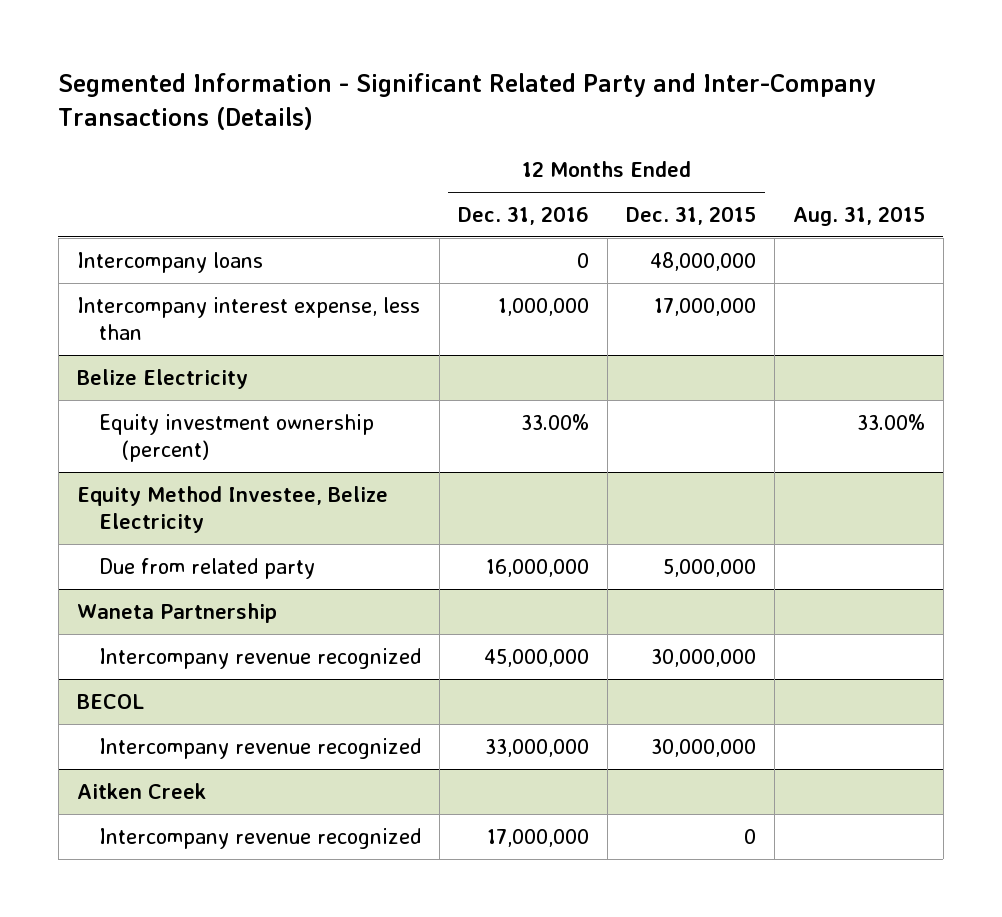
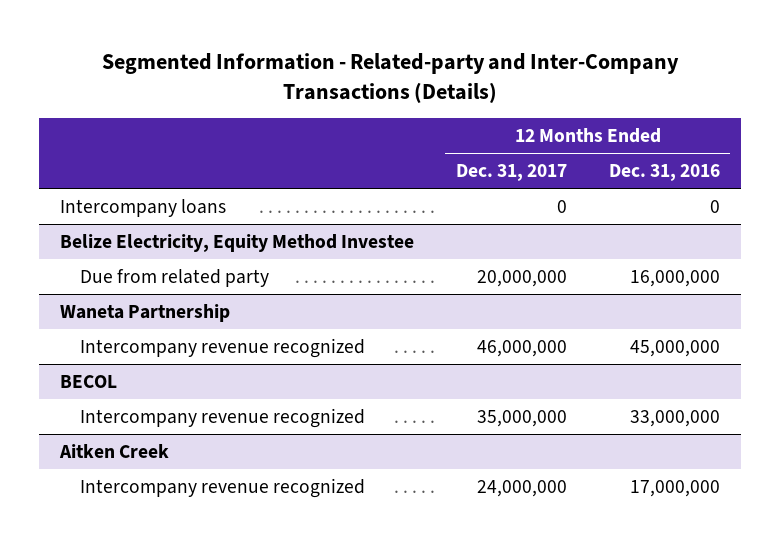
[58,73,877,130] Segmented Information - Significant Related Party and Inter-Company Transactions (Details) -> [101,52,679,103] Segmented Information - Related-party and Inter-Company Transactions (Details)
[625,206,756,226] Dec. 31, 2015 -> none
[792,206,925,227] Aug. 31, 2015 -> none
none -> [455,163,567,181] Dec. 31, 2017
[76,296,420,341] Intercompany interest expense, less than -> none
[76,368,248,389] Belize Electricity -> none
[98,413,374,463] Equity investment ownership (percent) -> none
[76,485,388,534] Equity Method Investee, Belize Electricity -> [59,233,414,252] Belize Electricity, Equity Method Investee

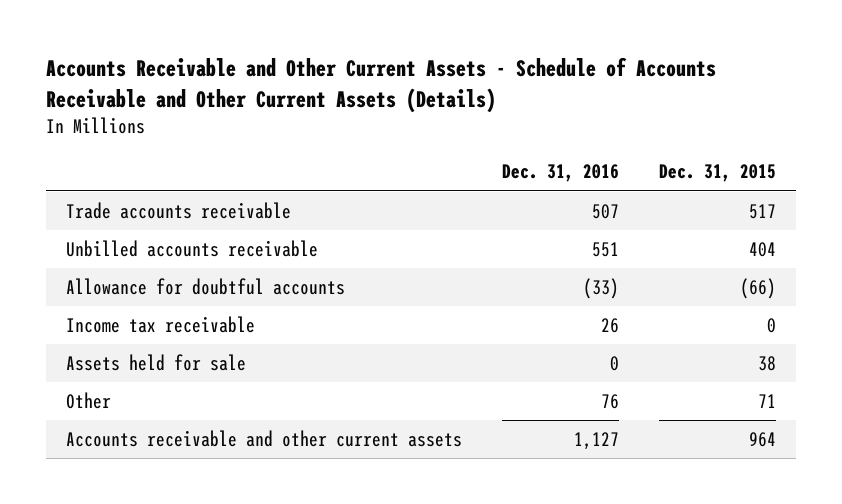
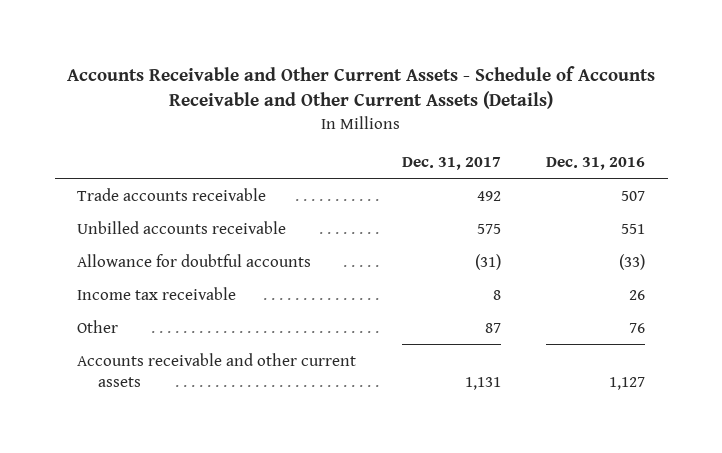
[658,164,776,183] Dec. 31, 2015 -> none
none -> [401,157,501,171] Dec. 31, 2017
[66,354,247,372] Assets held for sale -> none

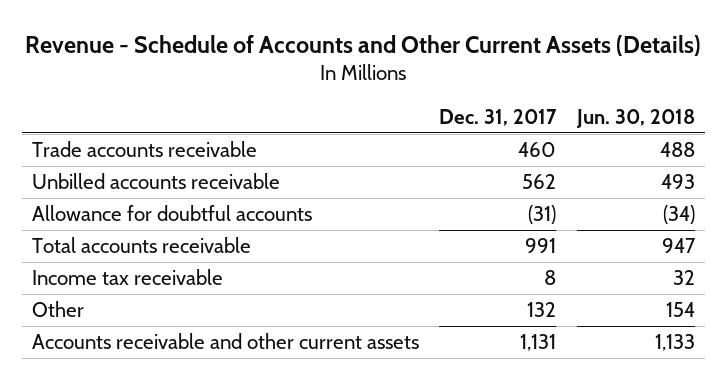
[67,65,656,110] Accounts Receivable and Other Current Assets - Schedule of Accounts Receivable and Other Current Assets (Details) -> [25,35,702,57] Revenue - Schedule of Accounts and Other Current Assets (Details)
[546,157,646,171] Dec. 31, 2016 -> none
none -> [575,108,695,128] Jun. 30, 2018
[476,190,501,201] 492 -> [518,142,557,158] 460
[476,223,501,234] 575 -> [522,174,557,190] 562
none -> [31,237,251,254] Total accounts receivable
[484,322,501,333] 87 -> [527,302,557,318] 132

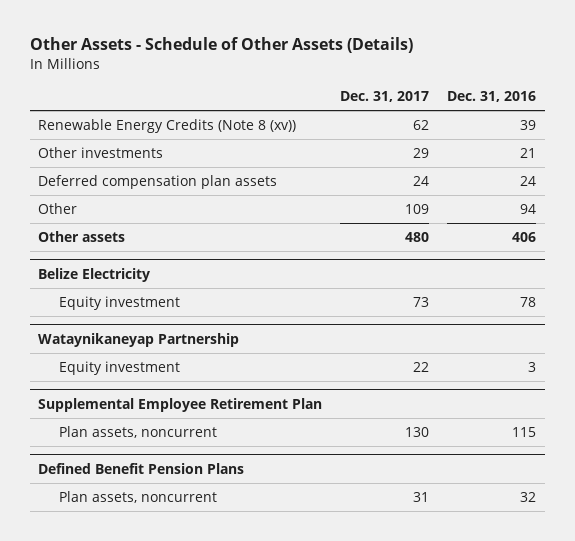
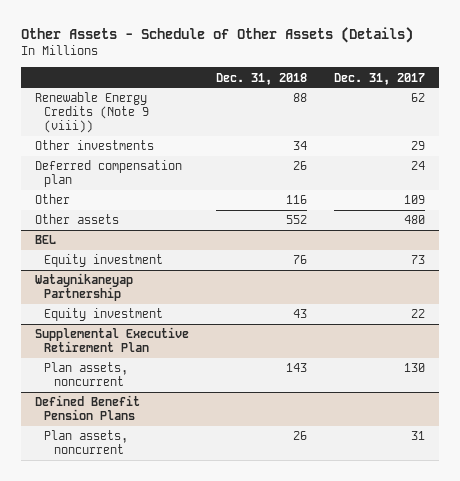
[447,90,537,102] Dec. 31, 2016 -> none
none -> [215,72,307,85] Dec. 31, 2018
[38,118,297,133] Renewable Energy Credits (Note 8 (xv)) -> [34,92,150,134] Renewable Energy Credits (Note 9 (viii))
[38,174,278,189] Deferred compensation plan assets -> [34,160,182,188] Deferred compensation plan
[38,267,151,282] Belize Electricity -> none
none -> [34,235,56,245] BEL
[38,397,323,412] Supplemental Employee Retirement Plan -> [34,327,189,353] Supplemental Executive Retirement Plan

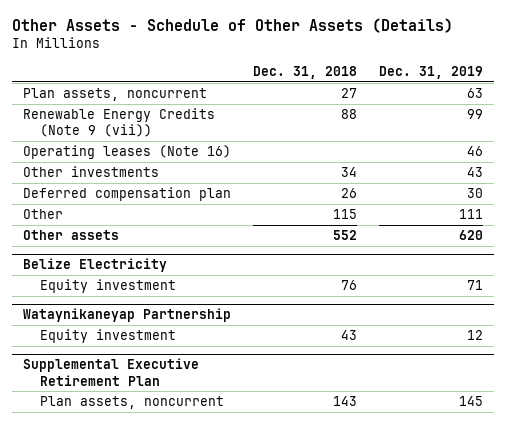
[334,72,426,85] Dec. 31, 2017 -> none
none -> [379,65,484,79] Dec. 31, 2019
none -> [22,88,207,102] Plan assets, noncurrent
[34,92,150,134] Renewable Energy Credits (Note 9 (viii)) -> [22,108,215,138] Renewable Energy Credits (Note 9 (vii))
none -> [22,145,231,160] Operating leases (Note 16)
[285,195,307,205] 116 -> [332,209,357,220] 115
[34,235,56,245] BEL -> [22,258,167,273] Belize Electricity
[34,395,140,421] Defined Benefit Pension Plans -> none
[44,430,129,455] Plan assets, noncurrent -> none

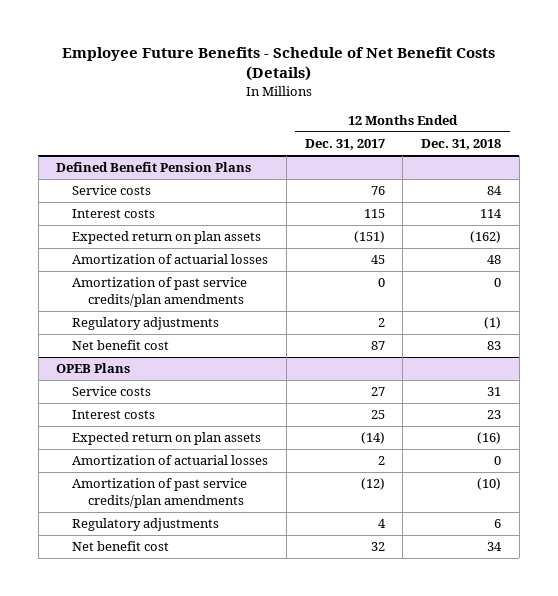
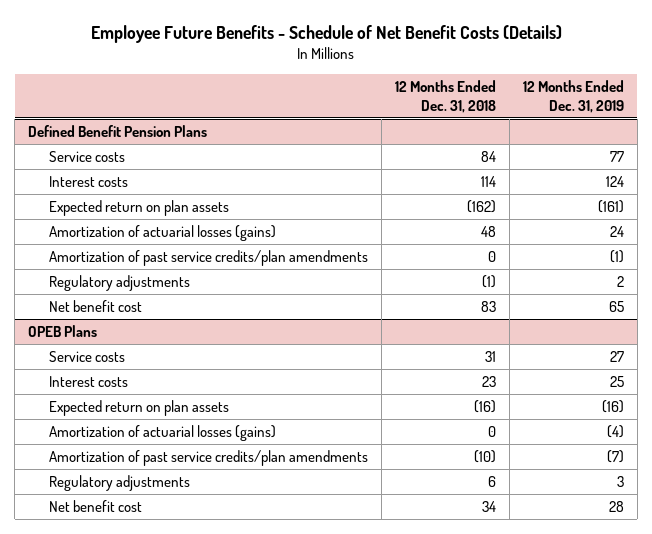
[304,139,385,151] Dec. 31, 2017 -> none
none -> [522,80,624,114] 12 Months Ended Dec. 31, 2019
[72,254,269,265] Amortization of actuarial losses -> [49,224,277,241] Amortization of actuarial losses (gains)
[72,455,269,466] Amortization of actuarial losses -> [49,424,277,441] Amortization of actuarial losses (gains)

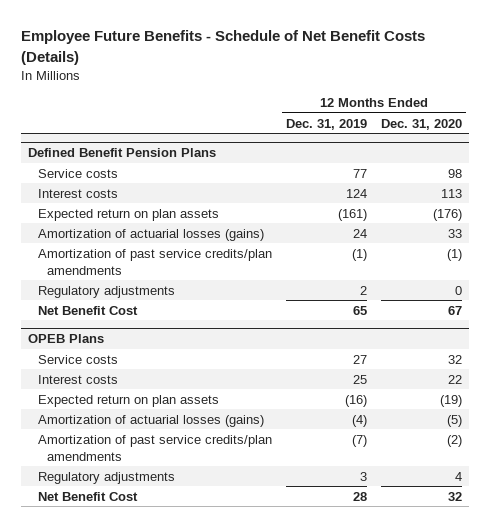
[394,80,496,114] 12 Months Ended Dec. 31, 2018 -> none
none -> [381,118,463,130] Dec. 31, 2020
[49,299,143,312] Net benefit cost -> [37,305,138,315] Net Benefit Cost
[49,499,143,512] Net benefit cost -> [37,491,138,501] Net Benefit Cost

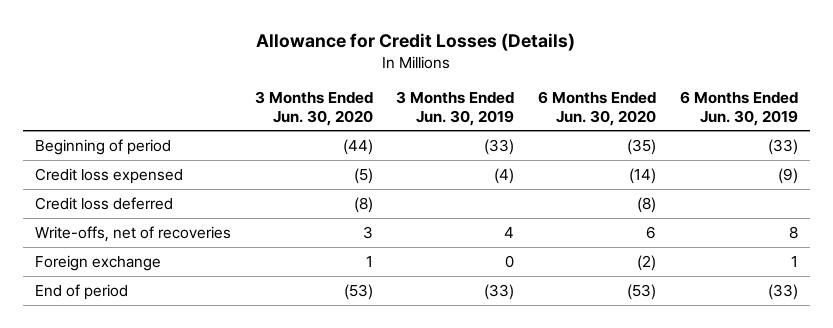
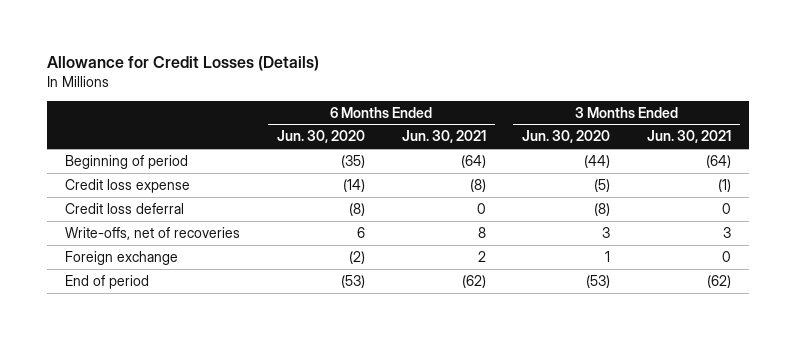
[396,91,515,126] 3 Months Ended Jun. 30, 2019 -> none
[680,91,799,126] 6 Months Ended Jun. 30, 2019 -> none
none -> [401,130,486,144] Jun. 30, 2021
none -> [647,130,732,144] Jun. 30, 2021
[34,167,183,184] Credit loss expensed -> [65,178,191,193] Credit loss expense
[34,196,173,210] Credit loss deferred -> [65,202,185,214] Credit loss deferral

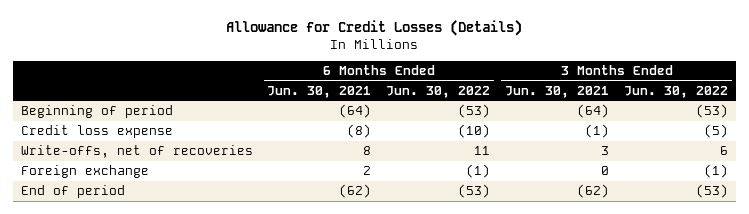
[277,130,366,144] Jun. 30, 2020 -> none
[522,130,611,144] Jun. 30, 2020 -> none
none -> [386,85,491,98] Jun. 30, 2022
none -> [624,85,729,98] Jun. 30, 2022
[65,202,185,214] Credit loss deferral -> none

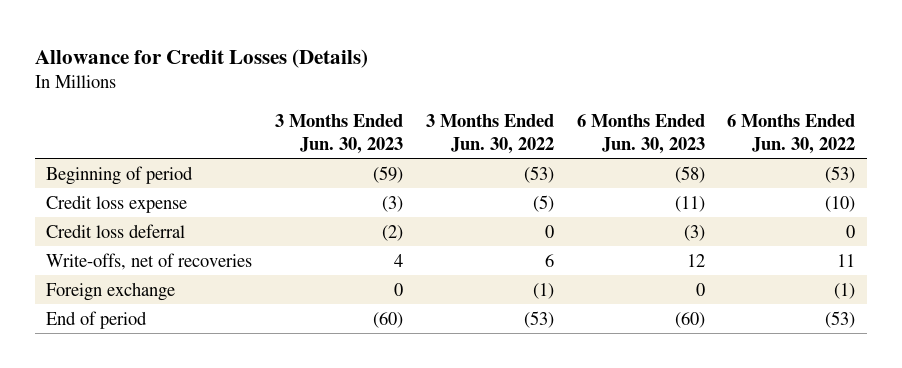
[267,85,372,98] Jun. 30, 2021 -> none
[505,85,610,98] Jun. 30, 2021 -> none
none -> [275,114,404,154] 3 Months Ended Jun. 30, 2023
none -> [576,114,705,154] 6 Months Ended Jun. 30, 2023
none -> [46,223,186,238] Credit loss deferral

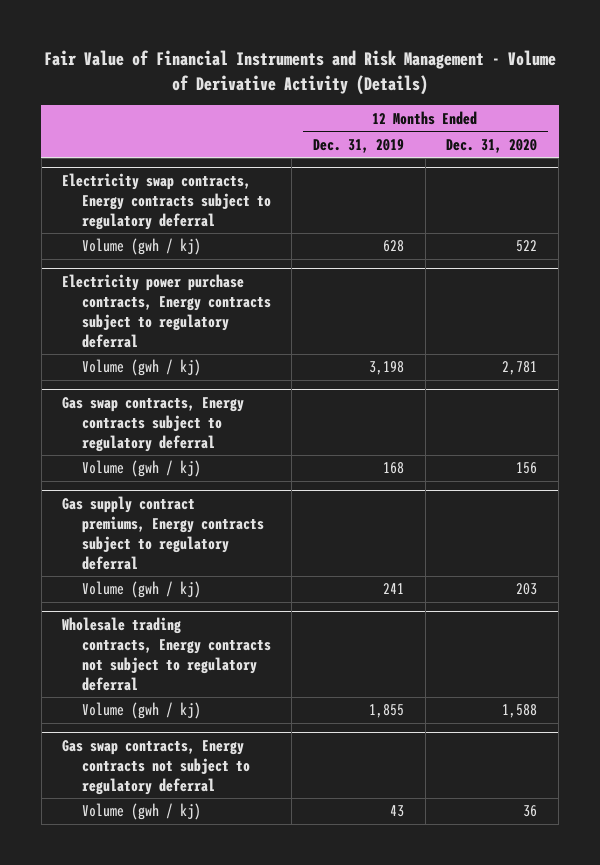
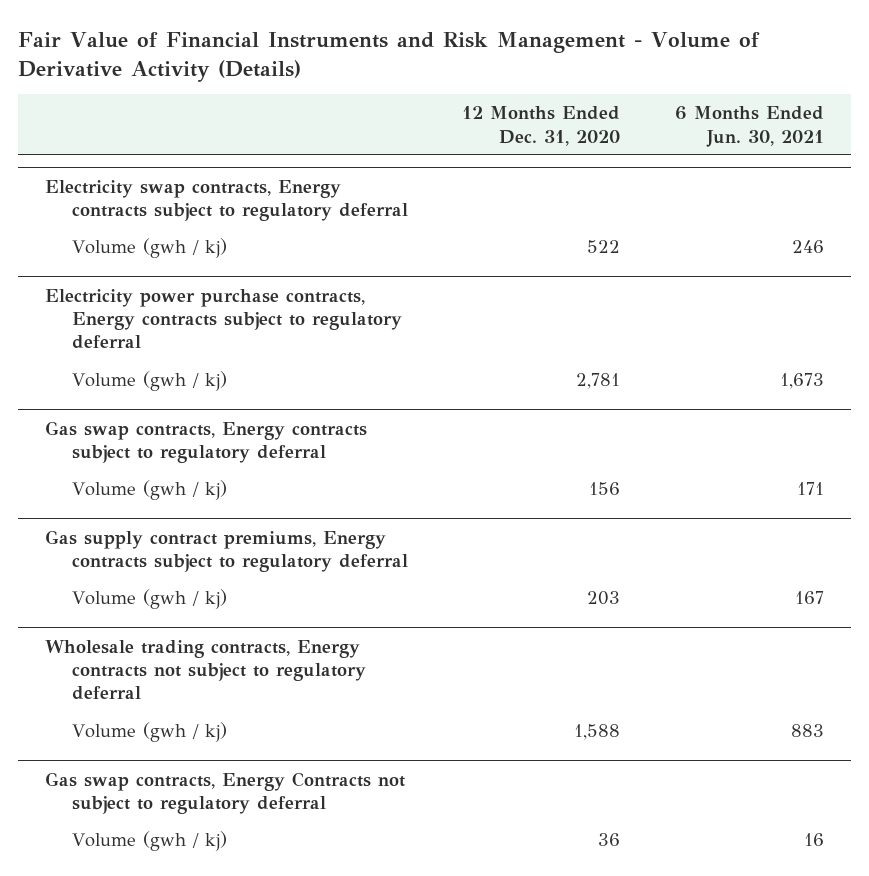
[313,138,405,153] Dec. 31, 2019 -> none
none -> [674,106,824,147] 6 Months Ended Jun. 30, 2021
[62,740,250,796] Gas swap contracts, Energy contracts not subject to regulatory deferral -> [45,771,406,815] Gas swap contracts, Energy Contracts not subject to regulatory deferral

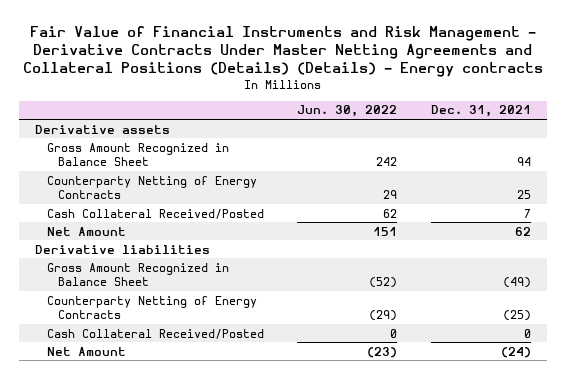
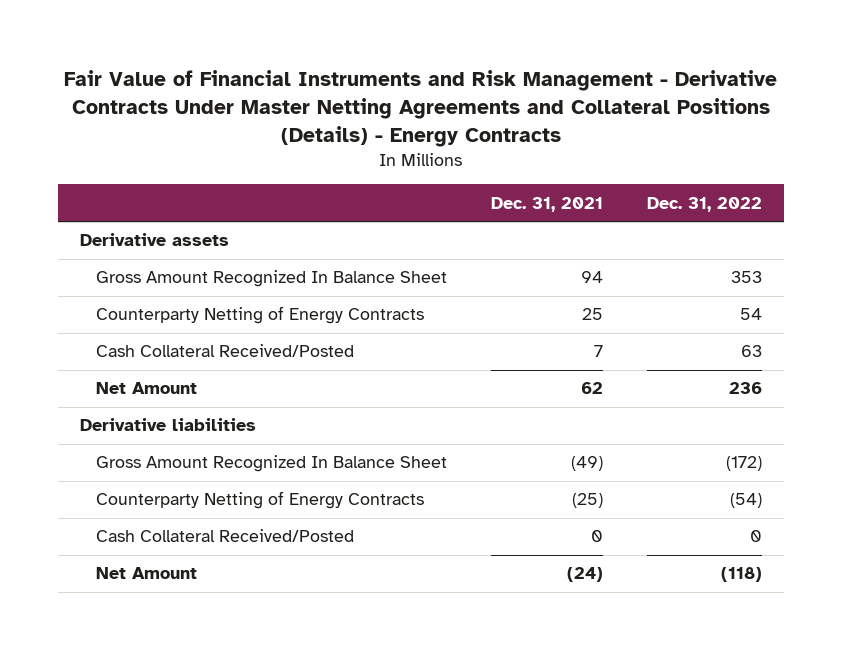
[23,25,544,78] Fair Value of Financial Instruments and Risk Management - Derivative Contracts Under Master Netting Agreements and Collateral Positions (Details) (Details) - Energy contracts -> [63,70,777,148] Fair Value of Financial Instruments and Risk Management - Derivative Contracts Under Master Netting Agreements and Collateral Positions (Details) - Energy Contracts
[297,105,398,118] Jun. 30, 2022 -> none
none -> [646,196,762,212] Dec. 31, 2022
[46,142,229,166] Gross Amount Recognized in Balance Sheet -> [96,270,448,288] Gross Amount Recognized In Balance Sheet
[46,262,229,286] Gross Amount Recognized in Balance Sheet -> [96,455,448,473] Gross Amount Recognized In Balance Sheet

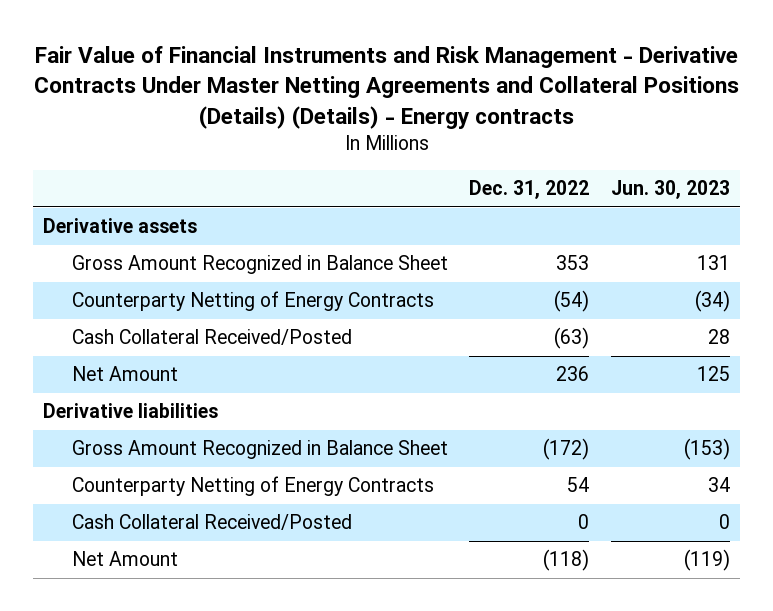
[63,70,777,148] Fair Value of Financial Instruments and Risk Management - Derivative Contracts Under Master Netting Agreements and Collateral Positions (Details) - Energy Contracts -> [33,46,739,129] Fair Value of Financial Instruments and Risk Management - Derivative Contracts Under Master Netting Agreements and Collateral Positions (Details) (Details) - Energy contracts
[490,196,603,212] Dec. 31, 2021 -> none
none -> [610,180,730,200] Jun. 30, 2023
[96,270,448,288] Gross Amount Recognized In Balance Sheet -> [72,255,449,275] Gross Amount Recognized in Balance Sheet
[96,491,425,510] Counterparty Netting of Energy Contracts -> [72,291,435,312] Counterparty Netting of Energy Contracts
[740,345,762,358] 63 -> [554,327,590,350] (63)
[96,455,448,473] Gross Amount Recognized In Balance Sheet -> [72,440,449,460] Gross Amount Recognized in Balance Sheet
[96,306,425,325] Counterparty Netting of Energy Contracts -> [72,476,435,497] Counterparty Netting of Energy Contracts

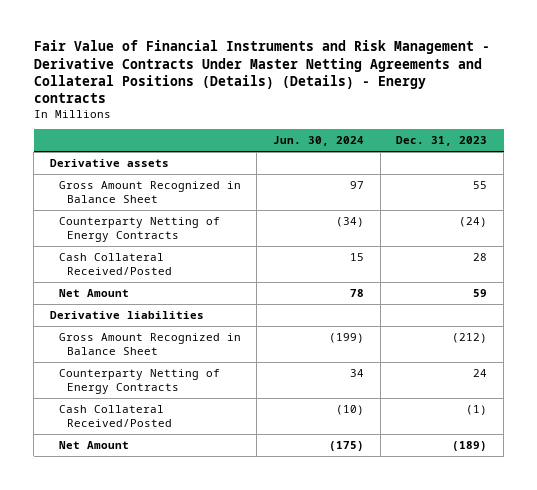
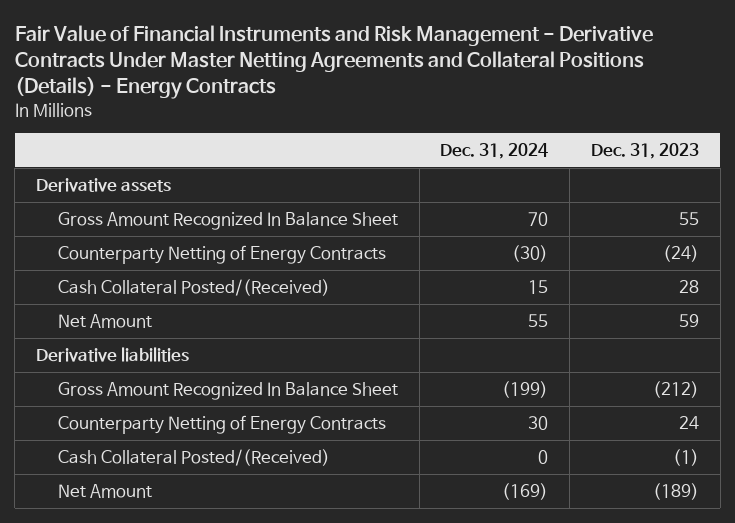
[33,40,490,104] Fair Value of Financial Instruments and Risk Management - Derivative Contracts Under Master Netting Agreements and Collateral Positions (Details) (Details) - Energy contracts -> [14,25,653,100] Fair Value of Financial Instruments and Risk Management - Derivative Contracts Under Master Netting Agreements and Collateral Positions (Details) - Energy Contracts
[272,136,364,147] Jun. 30, 2024 -> none
none -> [440,143,549,160] Dec. 31, 2024
[58,180,241,203] Gross Amount Recognized in Balance Sheet -> [57,212,398,231] Gross Amount Recognized In Balance Sheet
[58,252,173,275] Cash Collateral Received/Posted -> [57,279,330,297] Cash Collateral Posted/(Received)
[58,332,241,355] Gross Amount Recognized in Balance Sheet -> [57,382,398,401] Gross Amount Recognized In Balance Sheet
[58,404,173,427] Cash Collateral Received/Posted -> [57,449,330,467] Cash Collateral Posted/(Received)

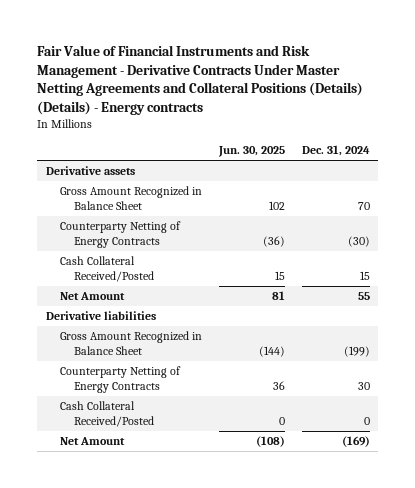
[14,25,653,100] Fair Value of Financial Instruments and Risk Management - Derivative Contracts Under Master Netting Agreements and Collateral Positions (Details) - Energy Contracts -> [37,44,364,115] Fair Value of Financial Instruments and Risk Management - Derivative Contracts Under Master Netting Agreements and Collateral Positions (Details) (Details) - Energy contracts
[591,143,700,160] Dec. 31, 2023 -> none
none -> [217,146,285,158] Jun. 30, 2025
[57,212,398,231] Gross Amount Recognized In Balance Sheet -> [59,186,202,211] Gross Amount Recognized in Balance Sheet
[57,279,330,297] Cash Collateral Posted/(Received) -> [59,256,154,283] Cash Collateral Received/Posted
[57,382,398,401] Gross Amount Recognized In Balance Sheet -> [59,331,202,356] Gross Amount Recognized in Balance Sheet
[57,449,330,467] Cash Collateral Posted/(Received) -> [59,401,154,428] Cash Collateral Received/Posted

